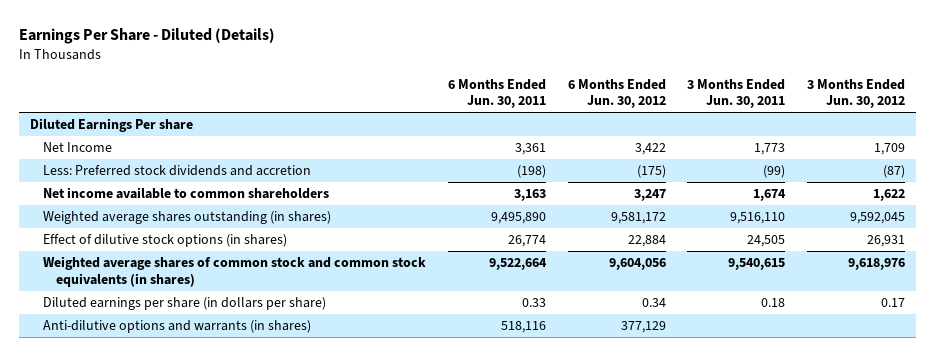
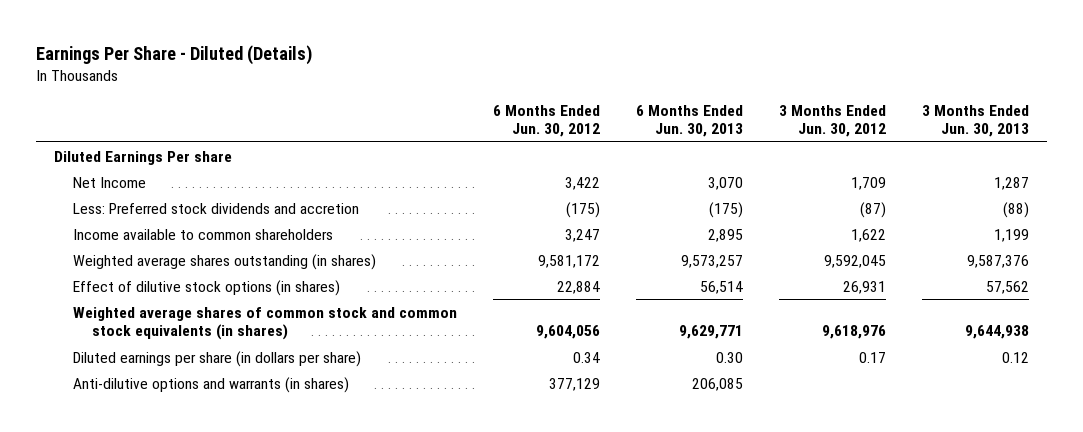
[447,78,546,109] 6 Months Ended Jun. 30, 2011 -> none
[687,78,786,109] 3 Months Ended Jun. 30, 2011 -> none
none -> [635,104,743,138] 6 Months Ended Jun. 30, 2013
none -> [921,104,1029,138] 3 Months Ended Jun. 30, 2013
[42,187,329,200] Net income available to common shareholders -> [73,228,334,240] Income available to common shareholders

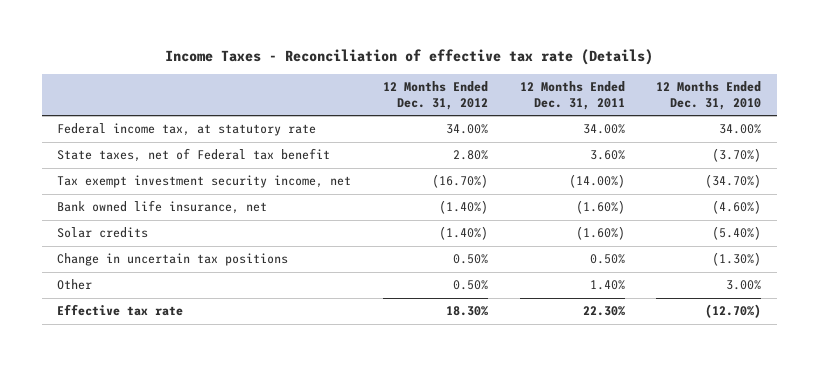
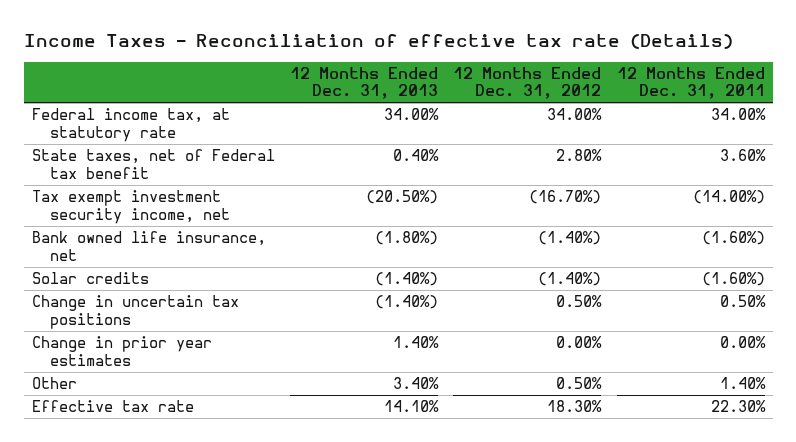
[656,80,762,110] 12 Months Ended Dec. 31, 2010 -> none
none -> [290,67,439,100] 12 Months Ended Dec. 31, 2013
none -> [31,336,212,366] Change in prior year estimates

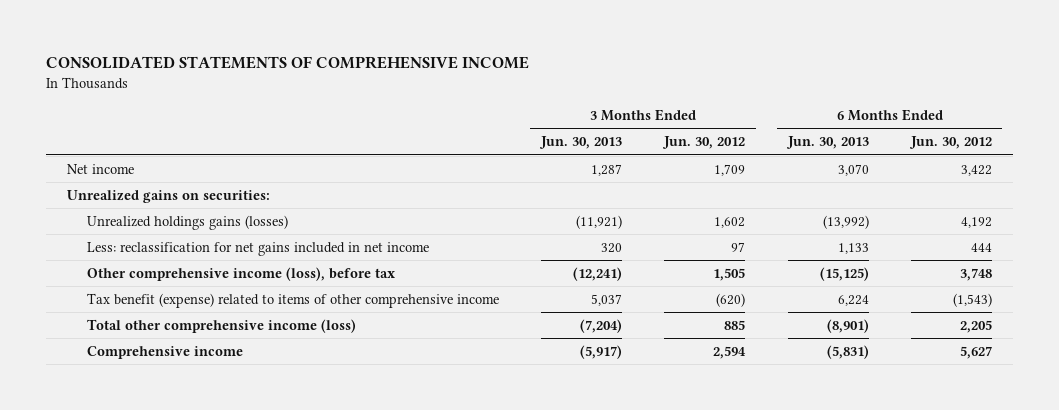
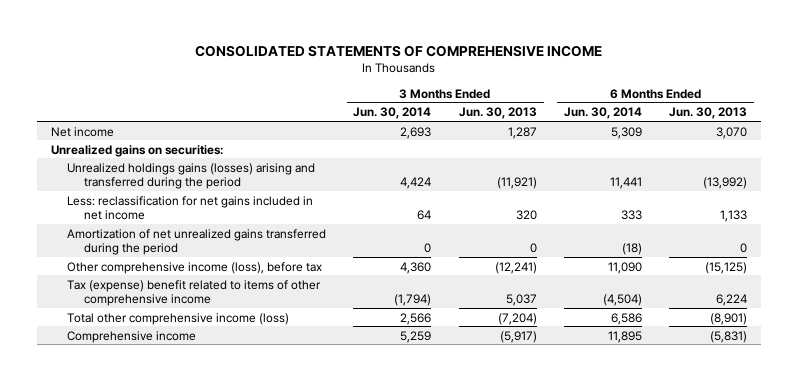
[662,136,746,150] Jun. 30, 2012 -> none
[908,136,992,150] Jun. 30, 2012 -> none
none -> [353,107,432,120] Jun. 30, 2014
none -> [564,107,643,120] Jun. 30, 2014
[86,214,288,230] Unrealized holdings gains (losses) -> [67,162,316,190] Unrealized holdings gains (losses) arising and transferred during the period
none -> [67,228,327,256] Amortization of net unrealized gains transferred during the period
[86,292,499,308] Tax benefit (expense) related to items of other comprehensive income -> [67,279,322,307] Tax (expense) benefit related to items of other comprehensive income

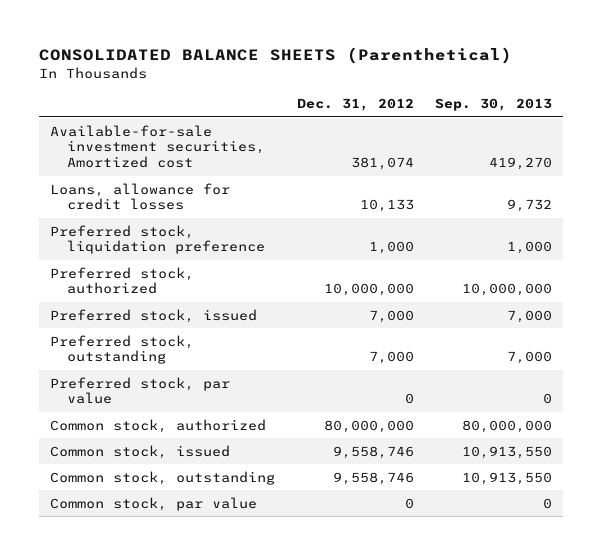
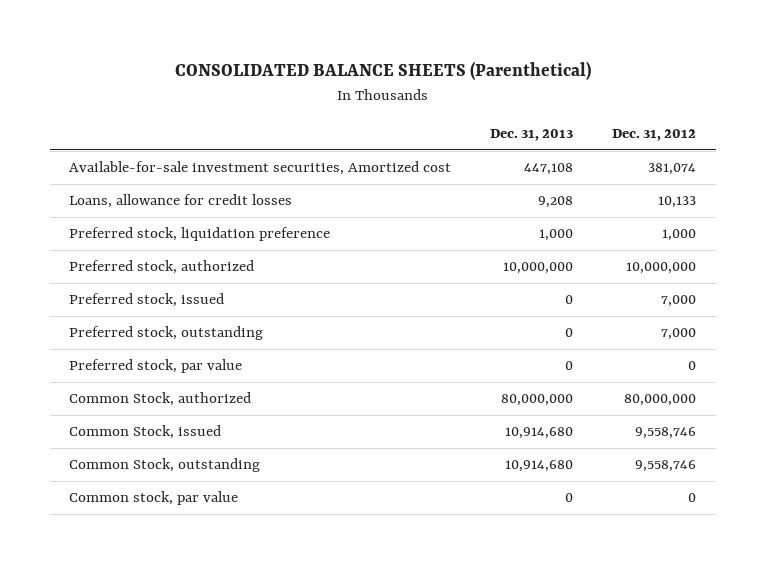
[435,98,553,112] Sep. 30, 2013 -> none
none -> [490,129,574,142] Dec. 31, 2013
[50,418,267,433] Common stock, authorized -> [69,392,252,407] Common Stock, authorized
[50,444,231,459] Common stock, issued -> [69,425,222,440] Common Stock, issued
[50,470,276,485] Common stock, outstanding -> [69,458,261,473] Common Stock, outstanding

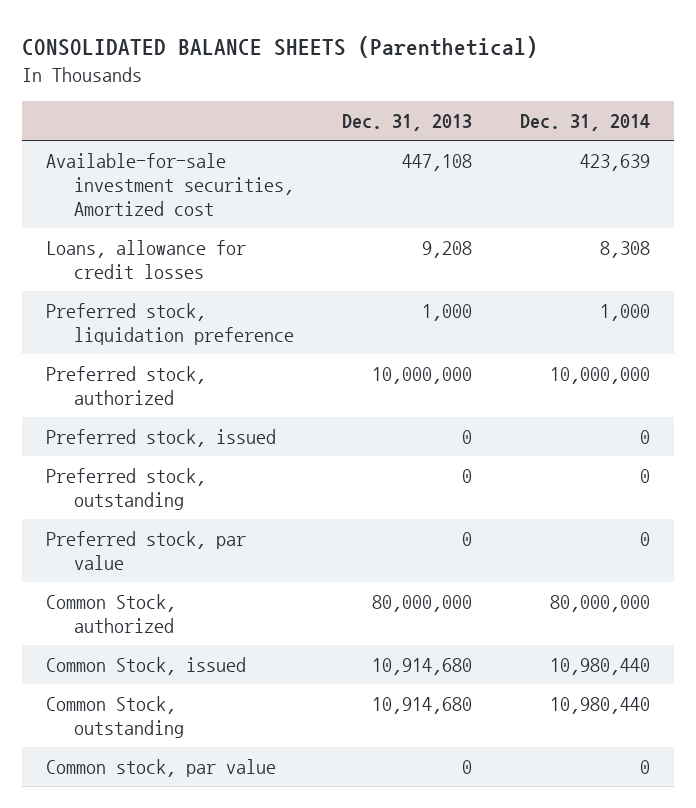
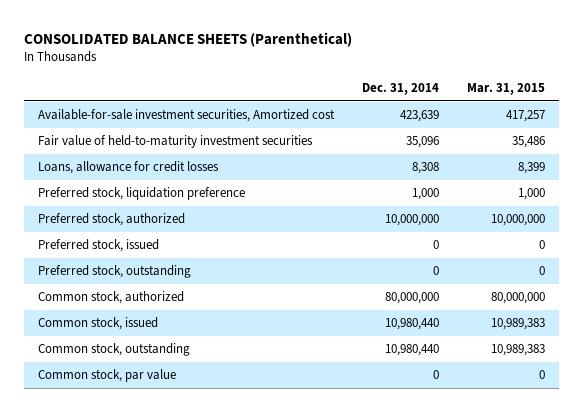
[341,113,472,131] Dec. 31, 2013 -> none
none -> [467,82,546,95] Mar. 31, 2015
none -> [37,135,313,149] Fair value of held-to-maturity investment securities
[46,531,247,571] Preferred stock, par value -> none
[46,594,177,634] Common Stock, authorized -> [37,291,184,305] Common stock, authorized
[46,657,247,676] Common Stock, issued -> [37,317,158,331] Common stock, issued
[46,696,184,739] Common Stock, outstanding -> [37,343,190,357] Common stock, outstanding

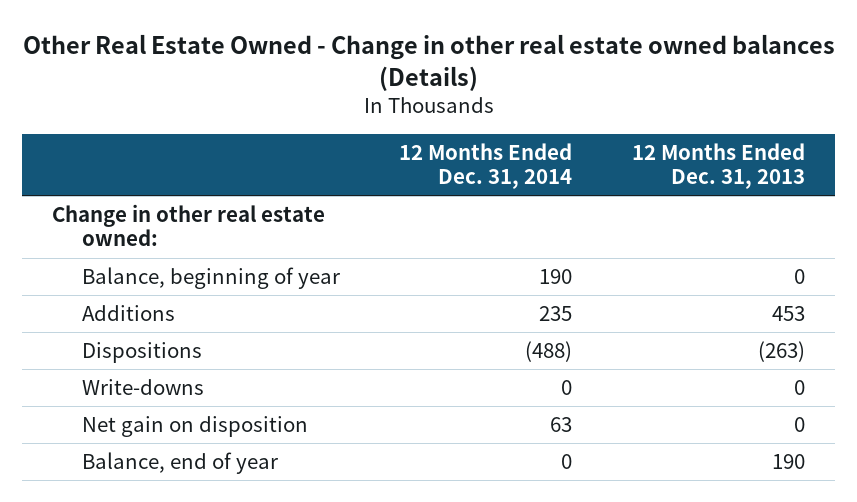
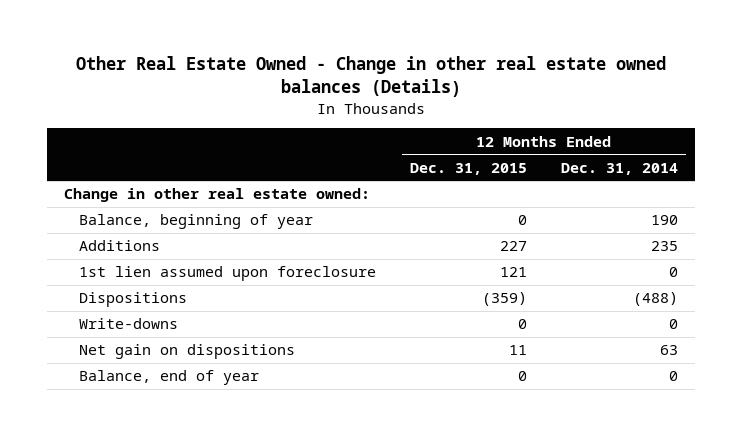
[631,142,805,189] 12 Months Ended Dec. 31, 2013 -> none
none -> [410,162,528,175] Dec. 31, 2015
none -> [79,266,377,282] 1st lien assumed upon foreclosure
[81,416,308,438] Net gain on disposition -> [79,344,296,360] Net gain on dispositions

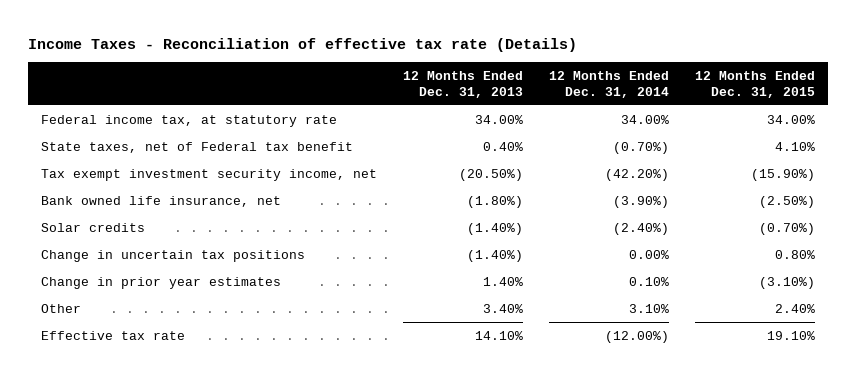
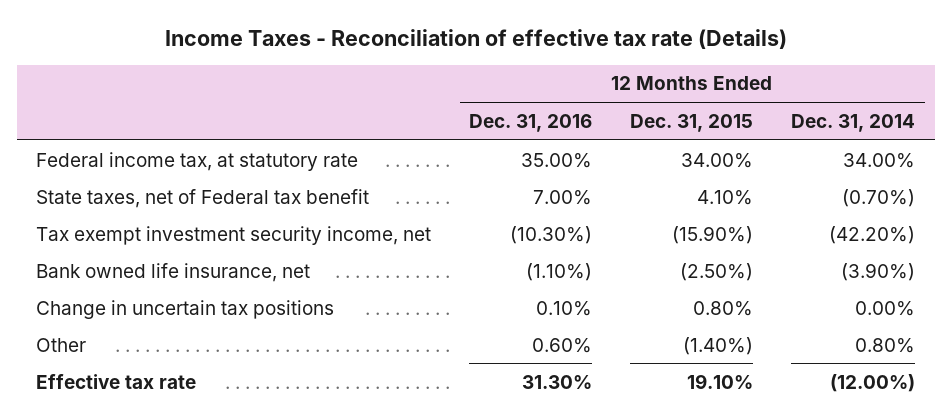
[403,70,524,98] 12 Months Ended Dec. 31, 2013 -> none
none -> [469,113,593,132] Dec. 31, 2016
[41,222,146,232] Solar credits -> none
[41,276,282,289] Change in prior year estimates -> none
[629,303,670,313] 3.10% -> [855,337,916,353] 0.80%
[775,303,816,313] 2.40% -> [683,336,754,355] (1.40%)

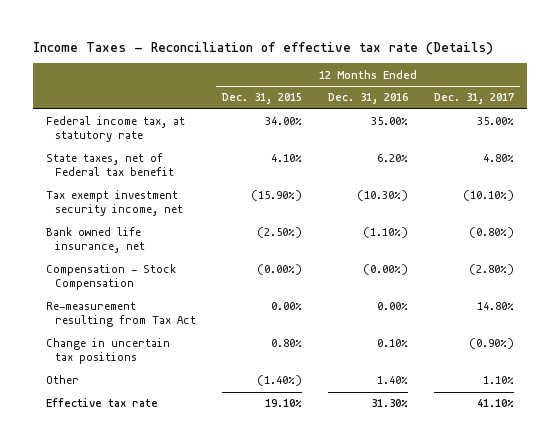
[791,113,916,132] Dec. 31, 2014 -> none
none -> [433,93,514,105] Dec. 31, 2017
[533,189,593,205] 7.00% -> [377,154,409,163] 6.20%
none -> [46,264,177,291] Compensation - Stock Compensation
none -> [46,302,197,328] Re-measurement resulting from Tax Act
[532,337,593,353] 0.60% -> [377,376,409,385] 1.40%

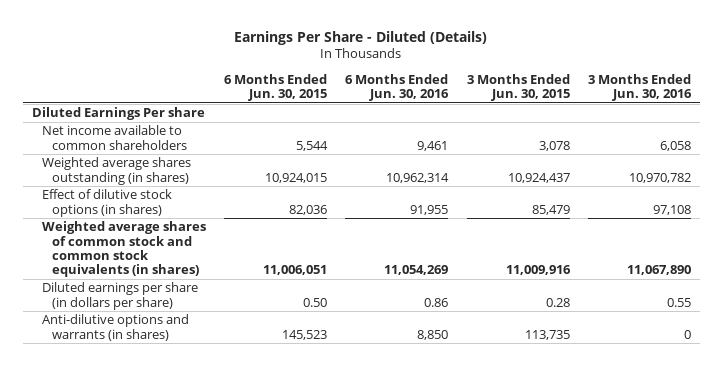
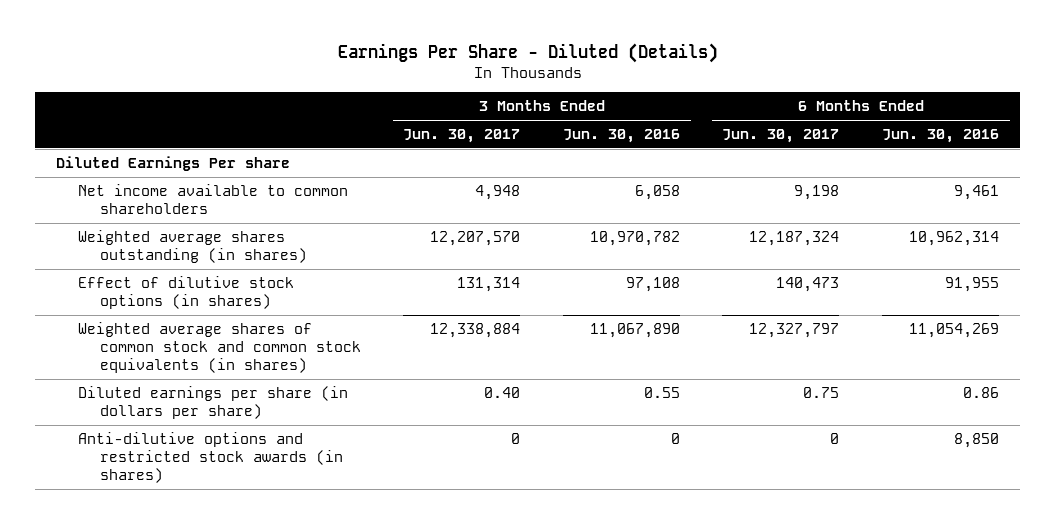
[223,74,327,102] 6 Months Ended Jun. 30, 2015 -> none
[466,74,570,102] 3 Months Ended Jun. 30, 2015 -> none
none -> [403,129,521,144] Jun. 30, 2017
none -> [722,129,840,144] Jun. 30, 2017
[41,314,189,341] Anti-dilutive options and warrants (in shares) -> [77,431,343,484] Anti-dilutive options and restricted stock awards (in shares)

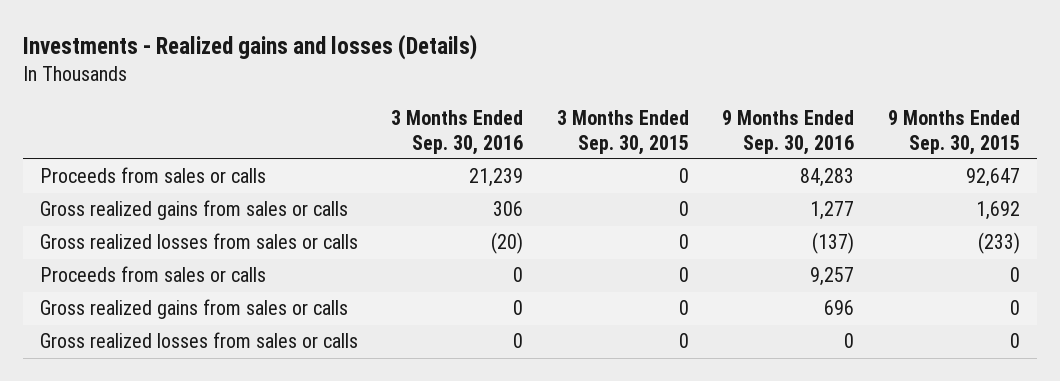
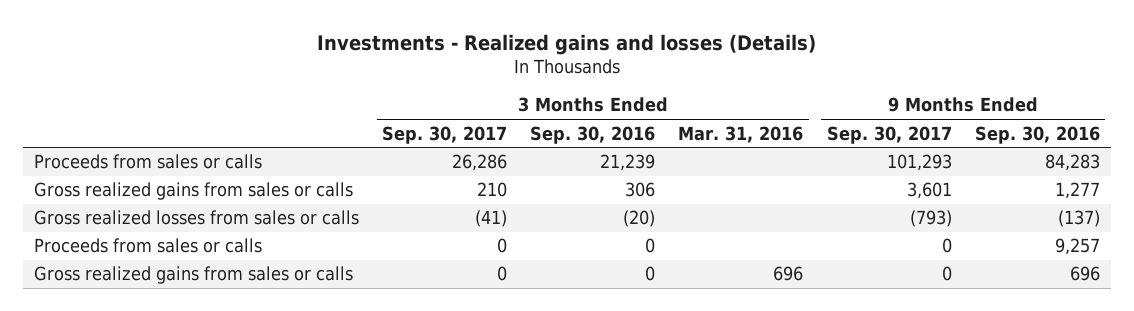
[556,109,689,155] 3 Months Ended Sep. 30, 2015 -> none
[887,109,1020,155] 9 Months Ended Sep. 30, 2015 -> none
none -> [382,125,508,144] Sep. 30, 2017
none -> [678,125,804,143] Mar. 31, 2016
none -> [826,125,952,144] Sep. 30, 2017
[39,332,358,349] Gross realized losses from sales or calls -> none

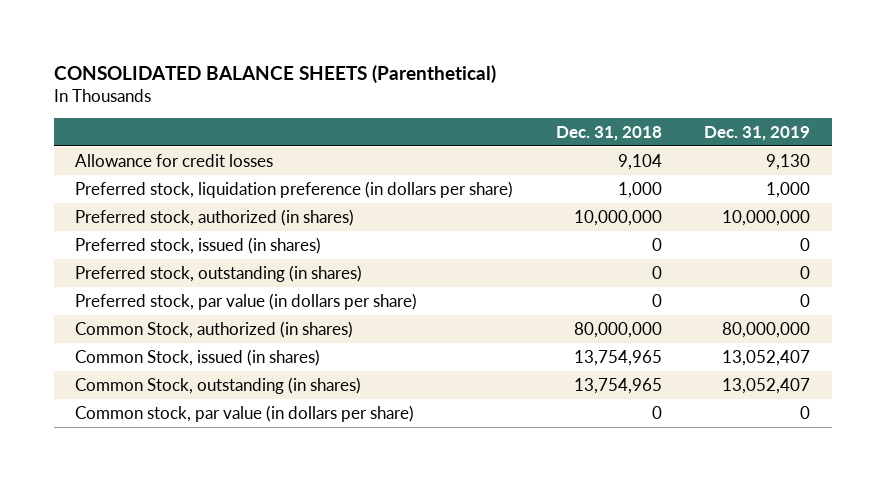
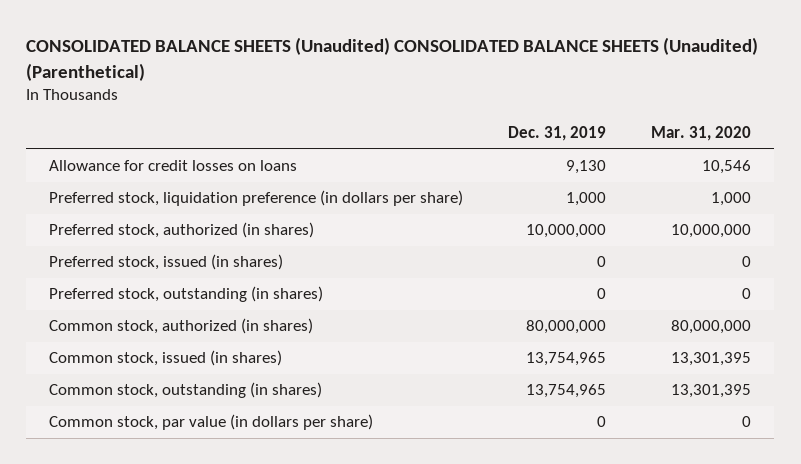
[54,64,497,83] CONSOLIDATED BALANCE SHEETS (Parenthetical) -> [26,37,759,81] CONSOLIDATED BALANCE SHEETS (Unaudited) CONSOLIDATED BALANCE SHEETS (Unaudited) (Parenthetical)
[555,125,662,141] Dec. 31, 2018 -> none
none -> [651,125,752,141] Mar. 31, 2020
[75,153,274,167] Allowance for credit losses -> [49,160,298,172] Allowance for credit losses on loans
[75,292,418,310] Preferred stock, par value (in dollars per share) -> none
[75,320,354,338] Common Stock, authorized (in shares) -> [49,318,314,335] Common stock, authorized (in shares)
[75,348,321,366] Common Stock, issued (in shares) -> [49,350,283,367] Common stock, issued (in shares)
[722,349,811,366] 13,052,407 -> [526,352,607,367] 13,754,965
[75,376,362,394] Common Stock, outstanding (in shares) -> [49,382,323,399] Common stock, outstanding (in shares)
[722,377,811,394] 13,052,407 -> [526,384,607,399] 13,754,965

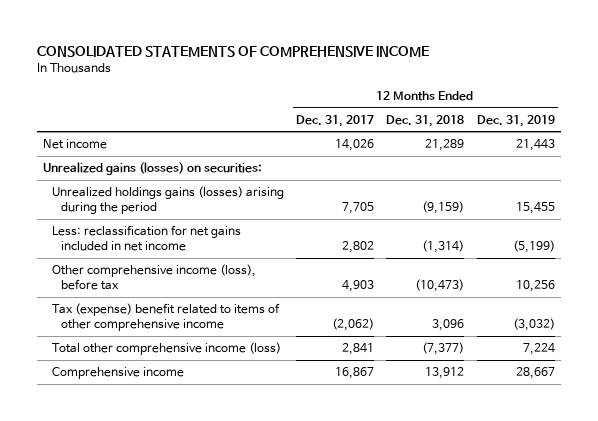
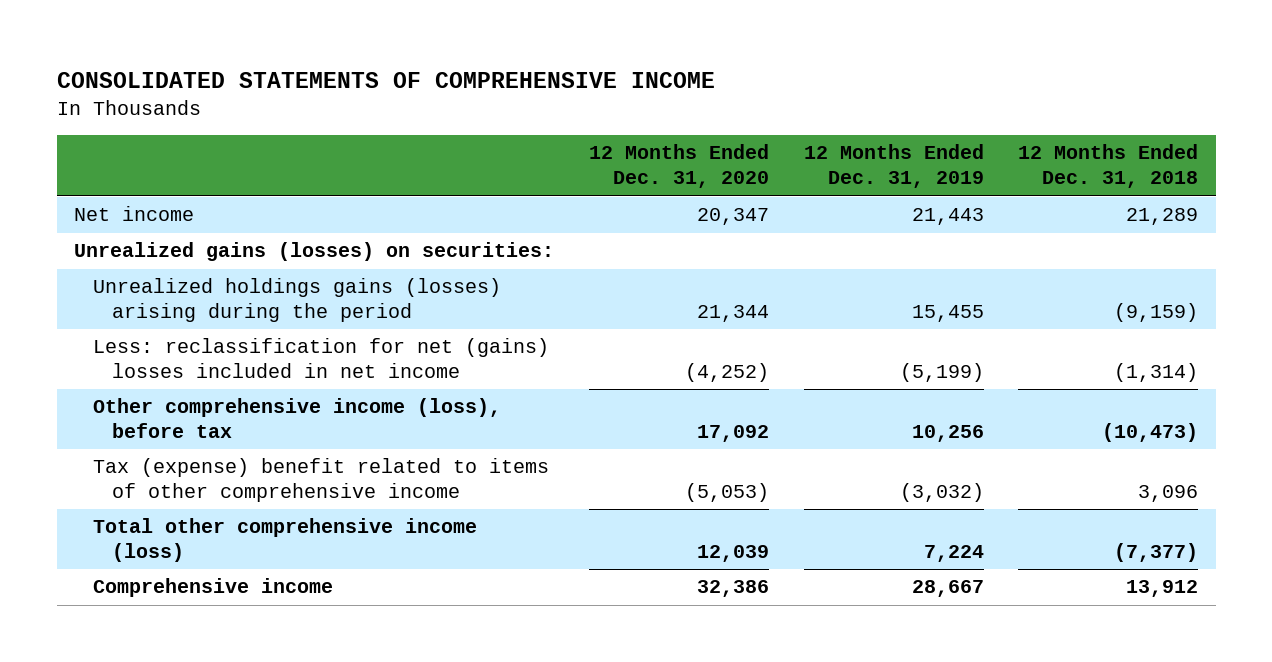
[296,114,375,127] Dec. 31, 2017 -> none
none -> [588,144,769,189] 12 Months Ended Dec. 31, 2020
[51,225,241,252] Less: reclassification for net gains included in net income -> [93,338,550,379] Less: reclassification for net (gains) losses included in net income

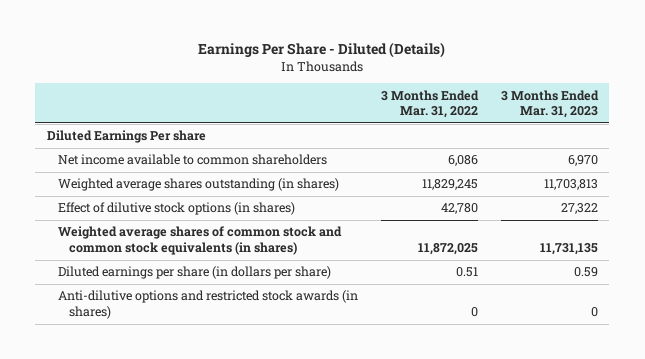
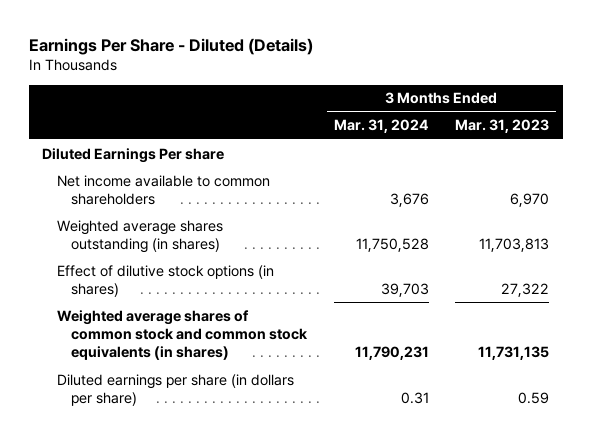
[380,89,479,119] 3 Months Ended Mar. 31, 2022 -> none
none -> [333,119,429,134] Mar. 31, 2024
[58,290,359,320] Anti-dilutive options and restricted stock awards (in shares) -> none

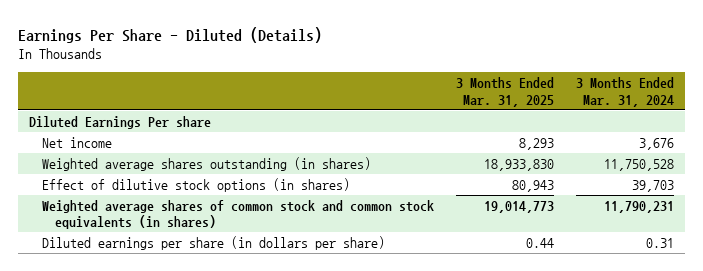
[455,119,550,134] Mar. 31, 2023 -> none
none -> [456,77,555,107] 3 Months Ended Mar. 31, 2025
[56,174,270,205] Net income available to common shareholders -> [41,136,112,148] Net income

